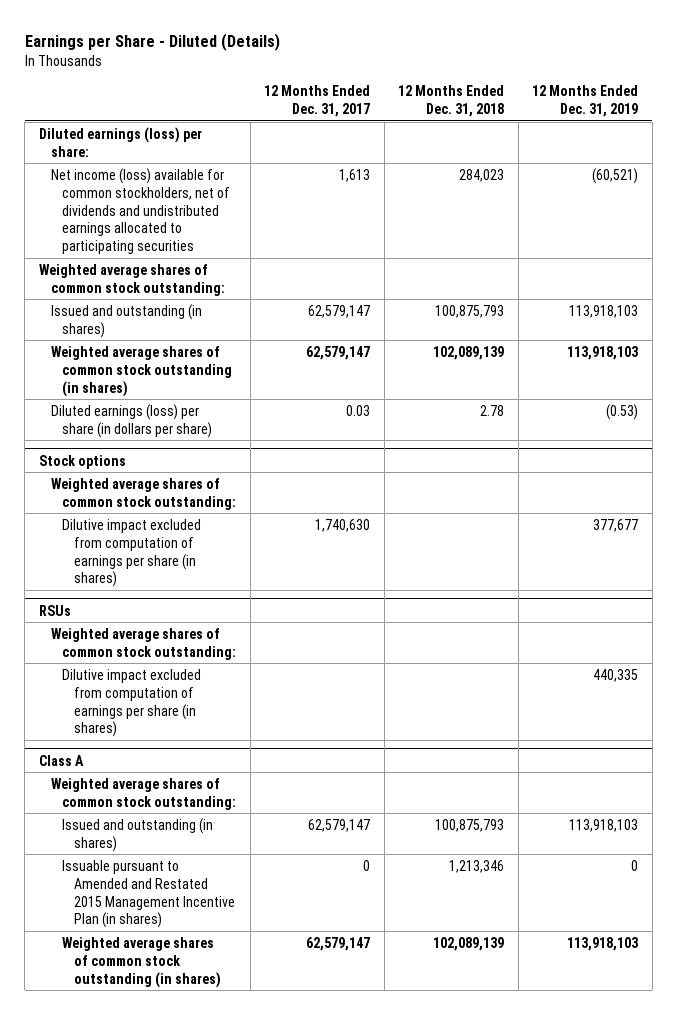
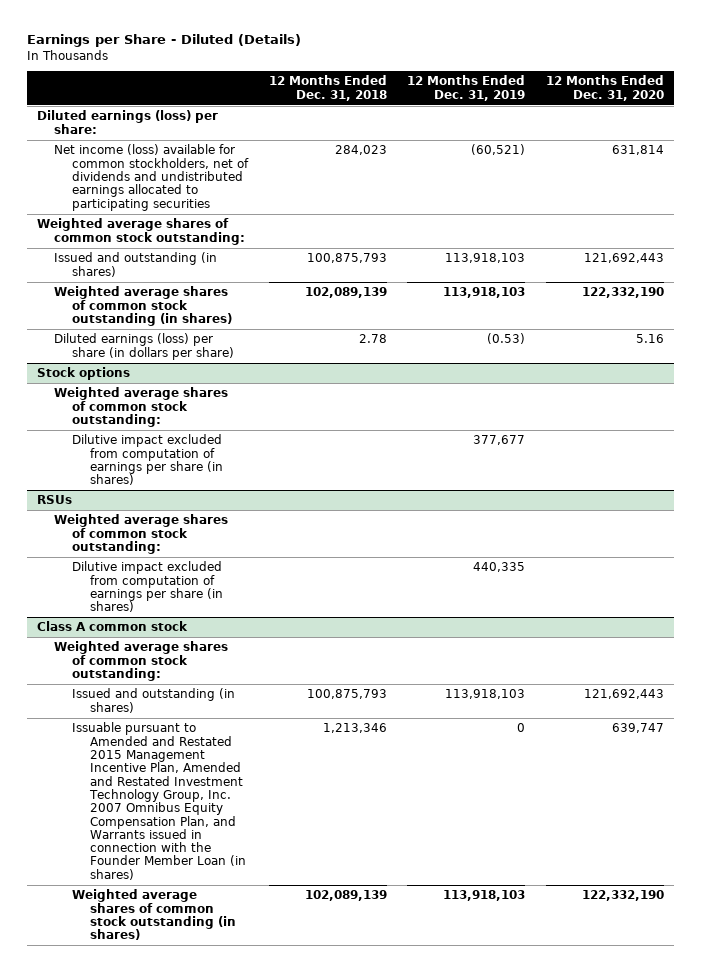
[264,85,371,118] 12 Months Ended Dec. 31, 2017 -> none
none -> [545,75,664,101] 12 Months Ended Dec. 31, 2020
[38,754,84,766] Class A -> [36,621,188,632] Class A common stock
[62,859,236,929] Issuable pursuant to Amended and Restated 2015 Management Incentive Plan (in shares) -> [72,722,246,880] Issuable pursuant to Amended and Restated 2015 Management Incentive Plan, Amended and Restated Investment Technology Group, Inc. 2007 Omnibus Equity Compensation Plan, and Warrants issued in connection with the Founder Member Loan (in shares)

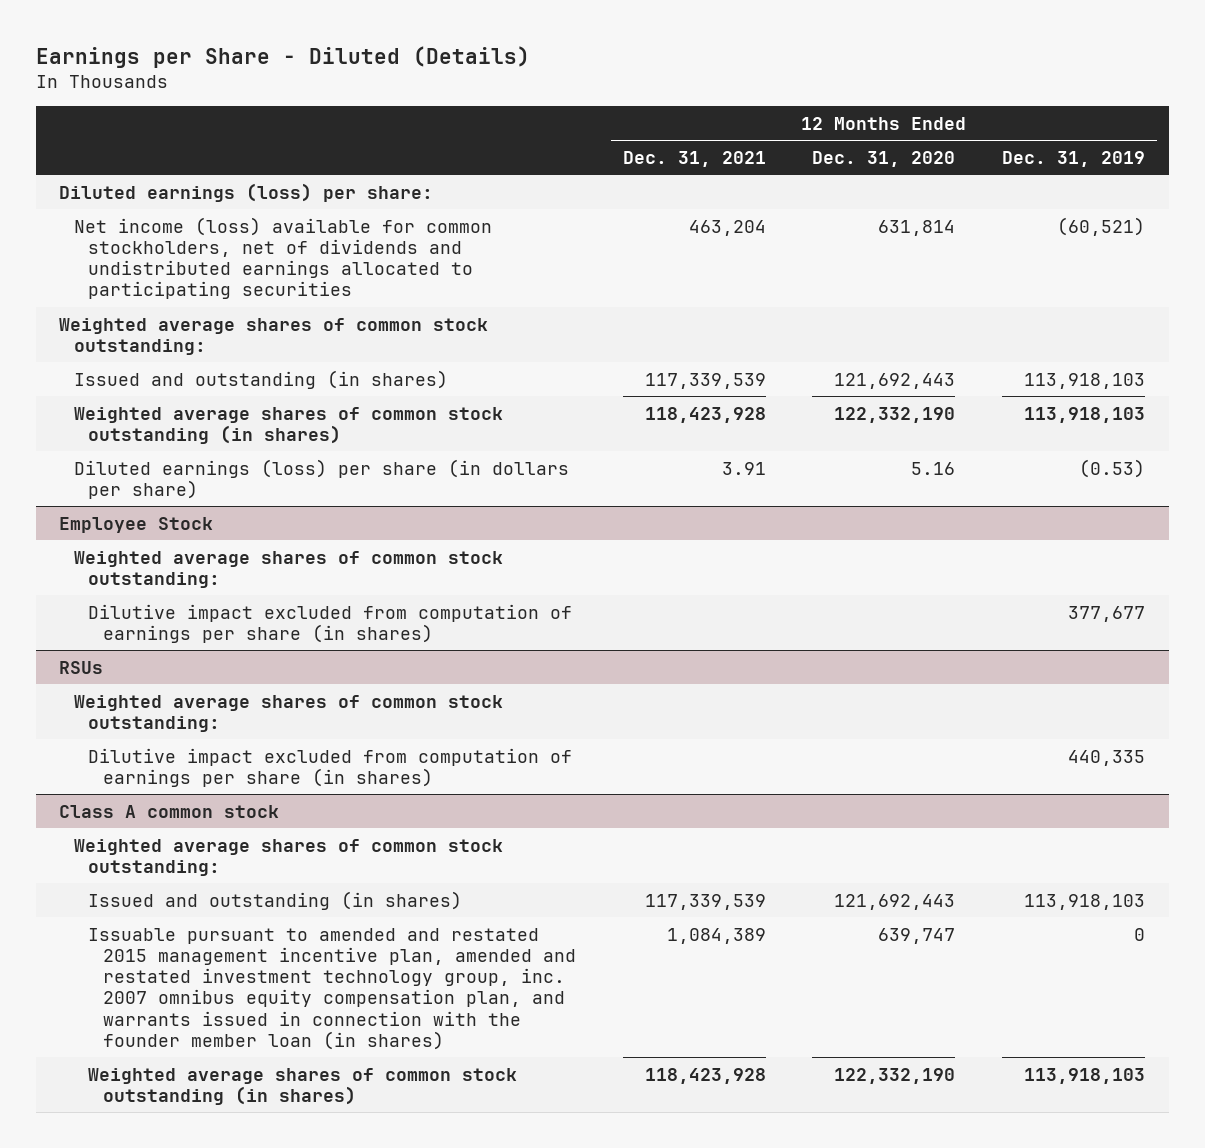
[268,75,387,101] 12 Months Ended Dec. 31, 2018 -> none
none -> [622,150,766,167] Dec. 31, 2021
[36,367,130,381] Stock options -> none
none -> [59,516,214,533] Employee Stock
[72,722,246,880] Issuable pursuant to Amended and Restated 2015 Management Incentive Plan, Amended and Restated Investment Technology Group, Inc. 2007 Omnibus Equity Compensation Plan, and Warrants issued in connection with the Founder Member Loan (in shares) -> [88,927,576,1050] Issuable pursuant to amended and restated 2015 management incentive plan, amended and restated investment technology group, inc. 2007 omnibus equity compensation plan, and warrants issued in connection with the founder member loan (in shares)

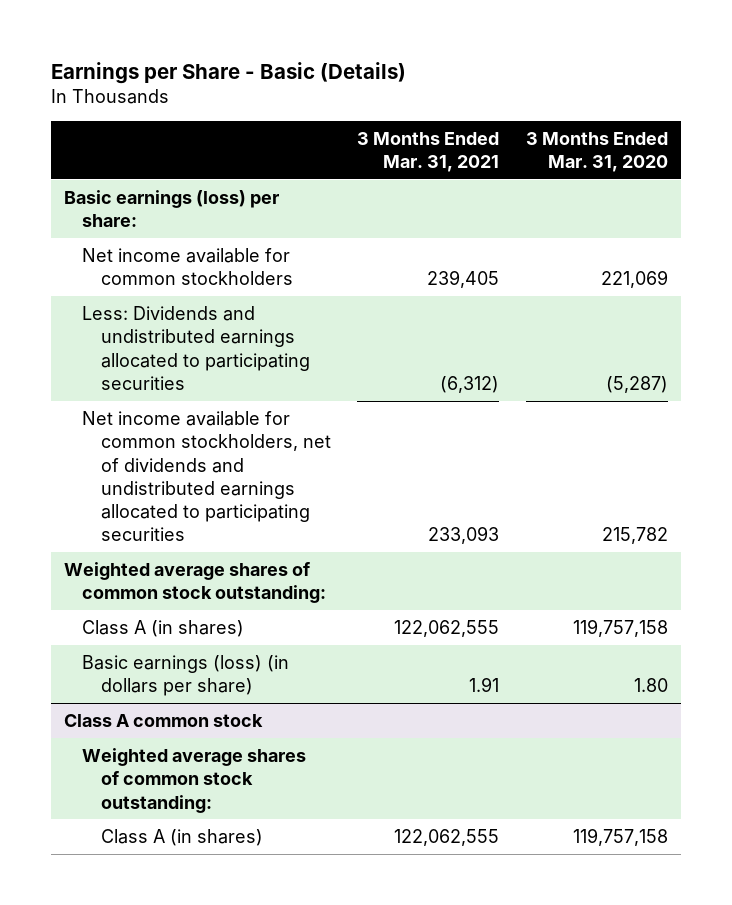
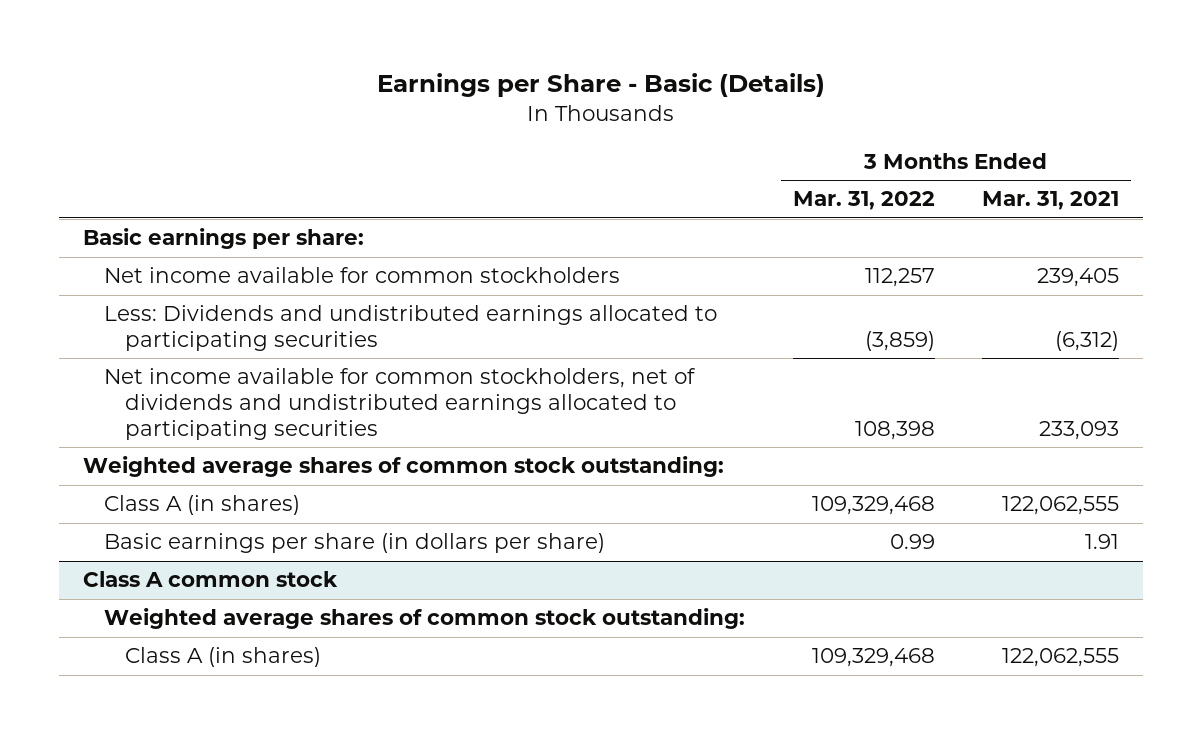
[525,131,668,173] 3 Months Ended Mar. 31, 2020 -> none
none -> [792,191,935,211] Mar. 31, 2022
[63,190,279,228] Basic earnings (loss) per share: -> [83,228,365,250] Basic earnings per share:
[82,655,290,697] Basic earnings (loss) (in dollars per share) -> [103,533,605,554] Basic earnings per share (in dollars per share)

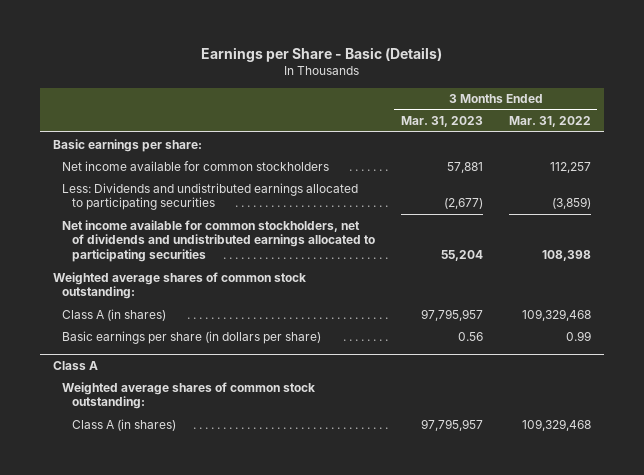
[982,191,1120,211] Mar. 31, 2021 -> none
none -> [400,116,483,128] Mar. 31, 2023
[83,571,339,588] Class A common stock -> [52,360,98,370] Class A

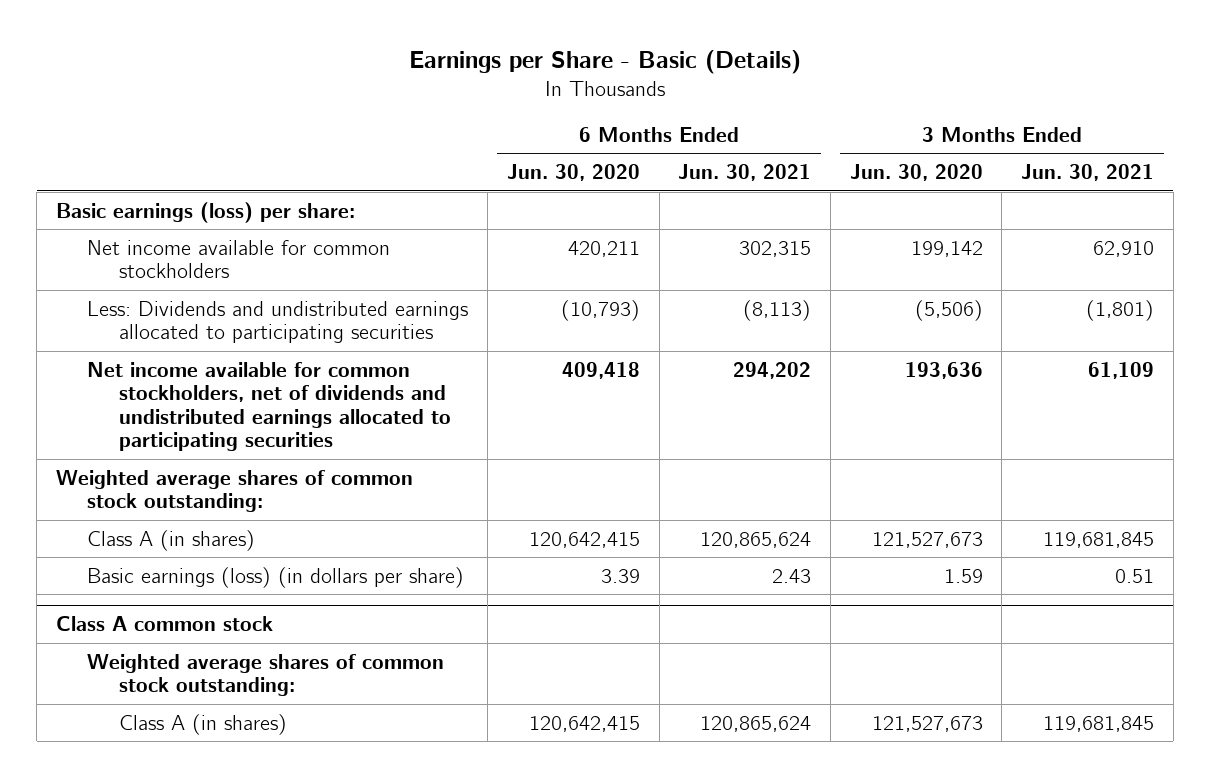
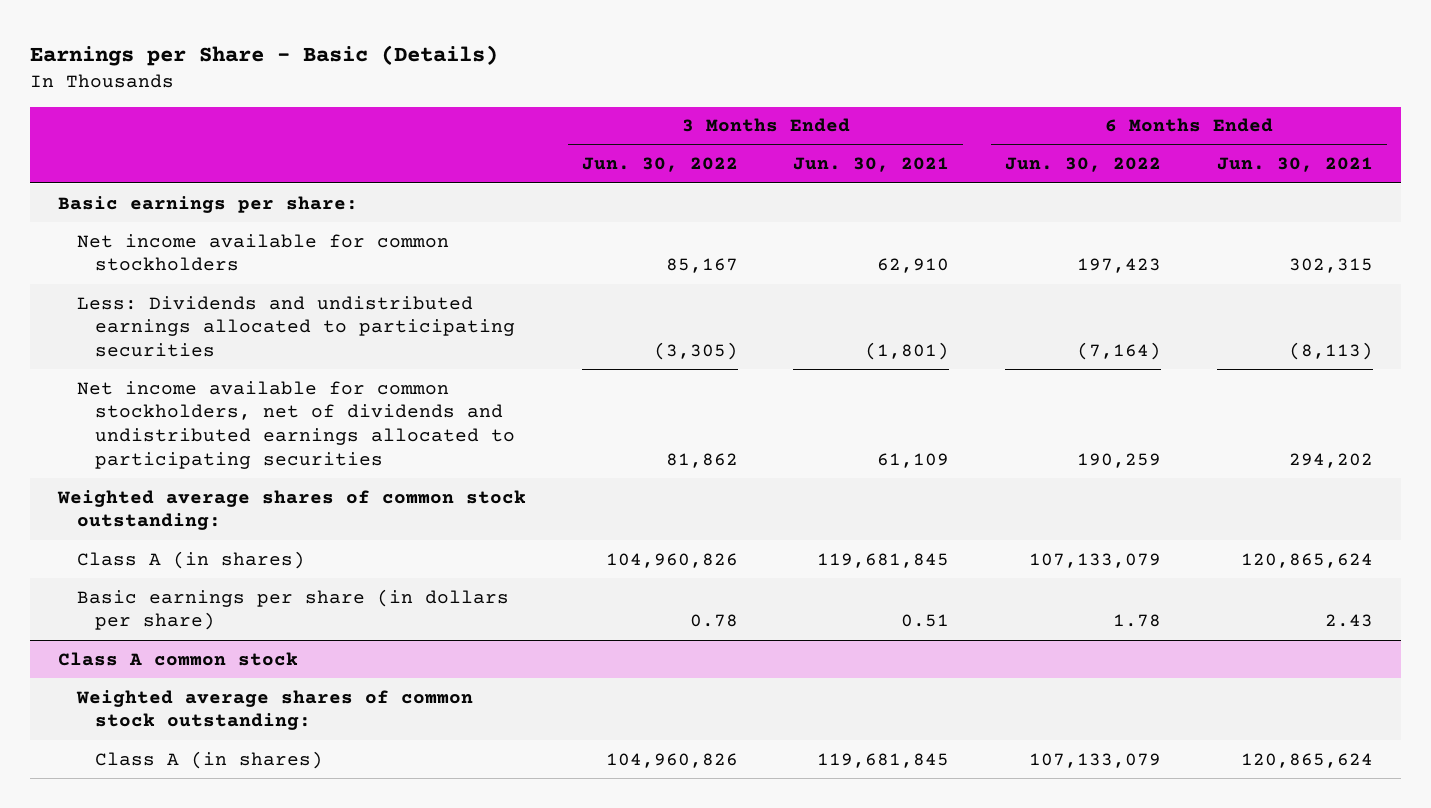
[506,164,640,182] Jun. 30, 2020 -> none
[849,164,983,182] Jun. 30, 2020 -> none
none -> [581,157,738,173] Jun. 30, 2022
none -> [1005,157,1162,173] Jun. 30, 2022
[55,201,355,223] Basic earnings (loss) per share: -> [58,195,359,213] Basic earnings per share:
[87,566,465,588] Basic earnings (loss) (in dollars per share) -> [76,588,509,631] Basic earnings per share (in dollars per share)

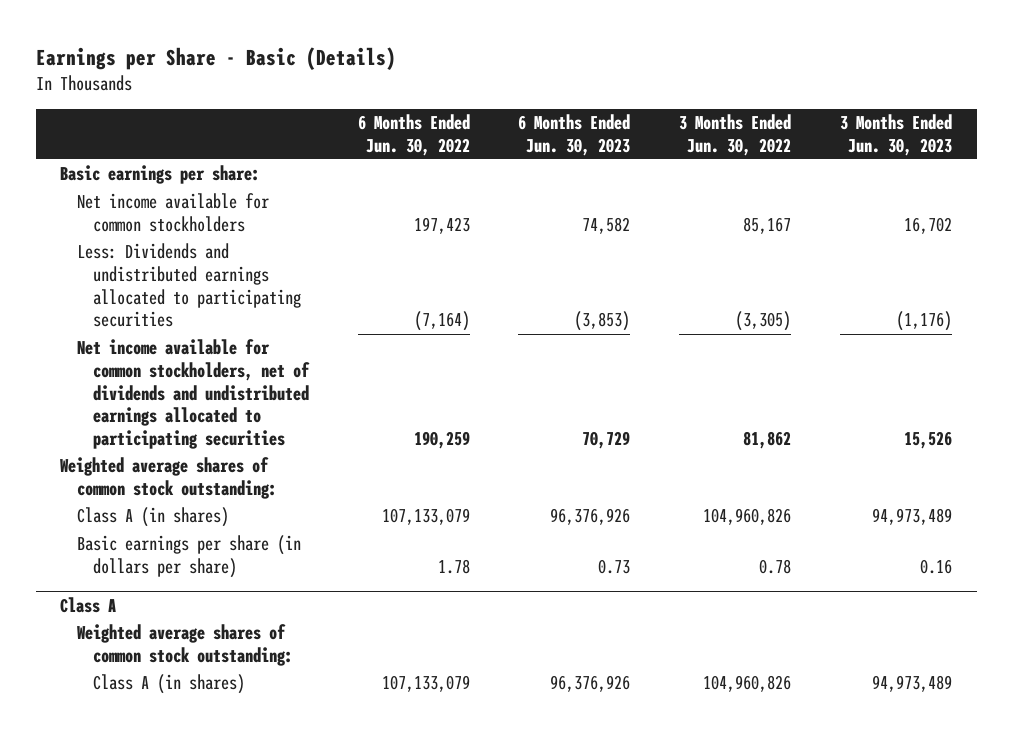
[793,157,950,173] Jun. 30, 2021 -> none
[1216,157,1373,173] Jun. 30, 2021 -> none
none -> [518,113,631,156] 6 Months Ended Jun. 30, 2023
none -> [840,113,953,156] 3 Months Ended Jun. 30, 2023
[58,651,299,666] Class A common stock -> [60,596,117,613] Class A

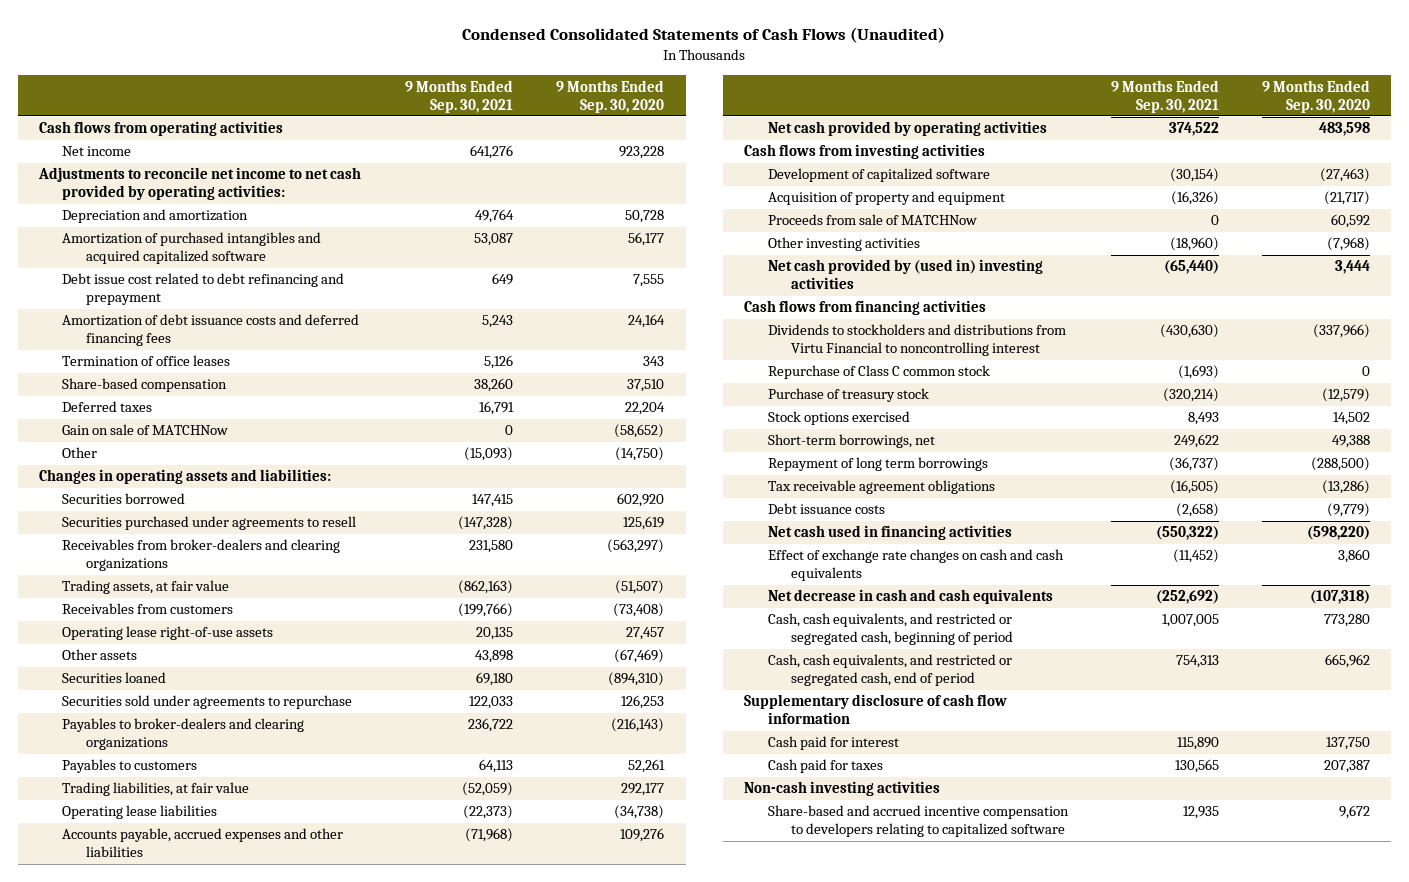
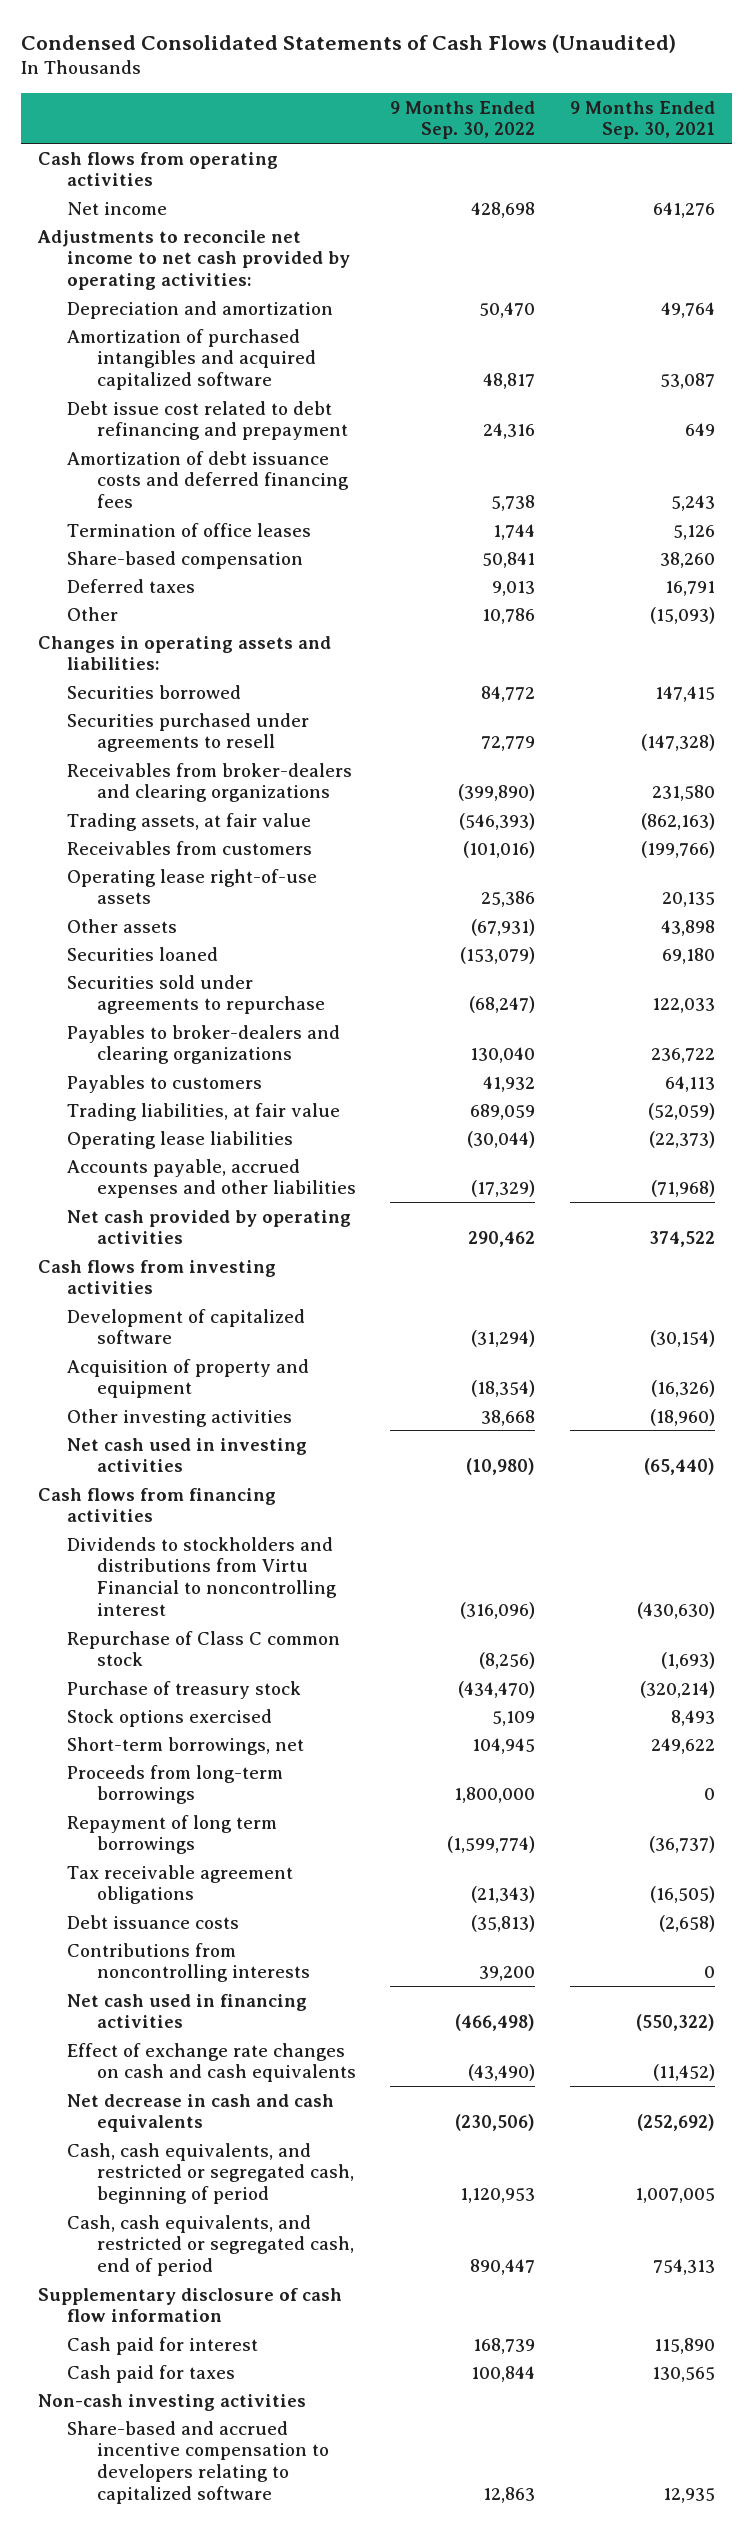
[556,79,665,113] 9 Months Ended Sep. 30, 2020 -> none
none -> [390,100,536,140] 9 Months Ended Sep. 30, 2022
[62,424,229,436] Gain on sale of MATCHNow -> none
[767,214,977,226] Proceeds from sale of MATCHNow -> none
[767,259,1043,290] Net cash provided by (used in) investing activities -> [67,1437,308,1473] Net cash used in investing activities
none -> [67,1764,284,1805] Proceeds from long-term borrowings
none -> [67,1942,310,1983] Contributions from noncontrolling interests

